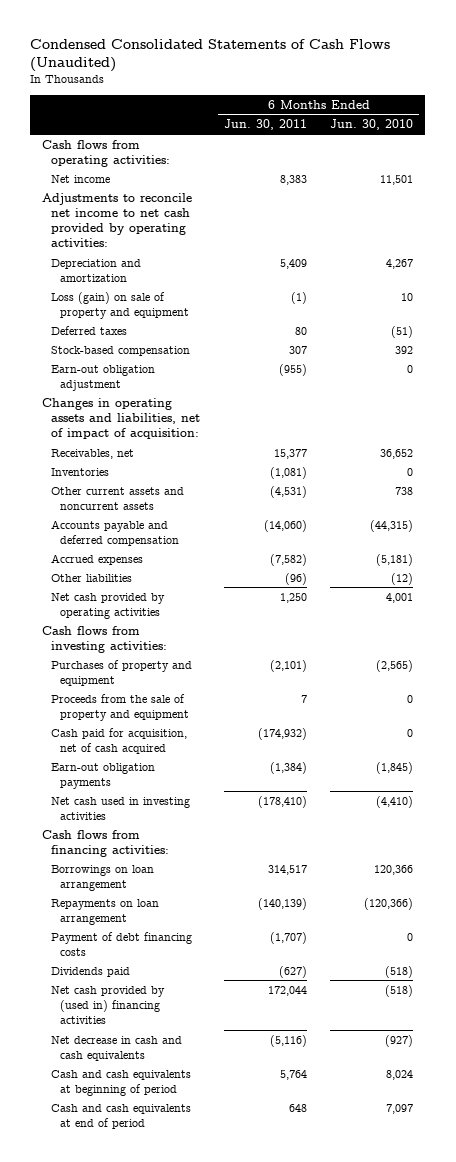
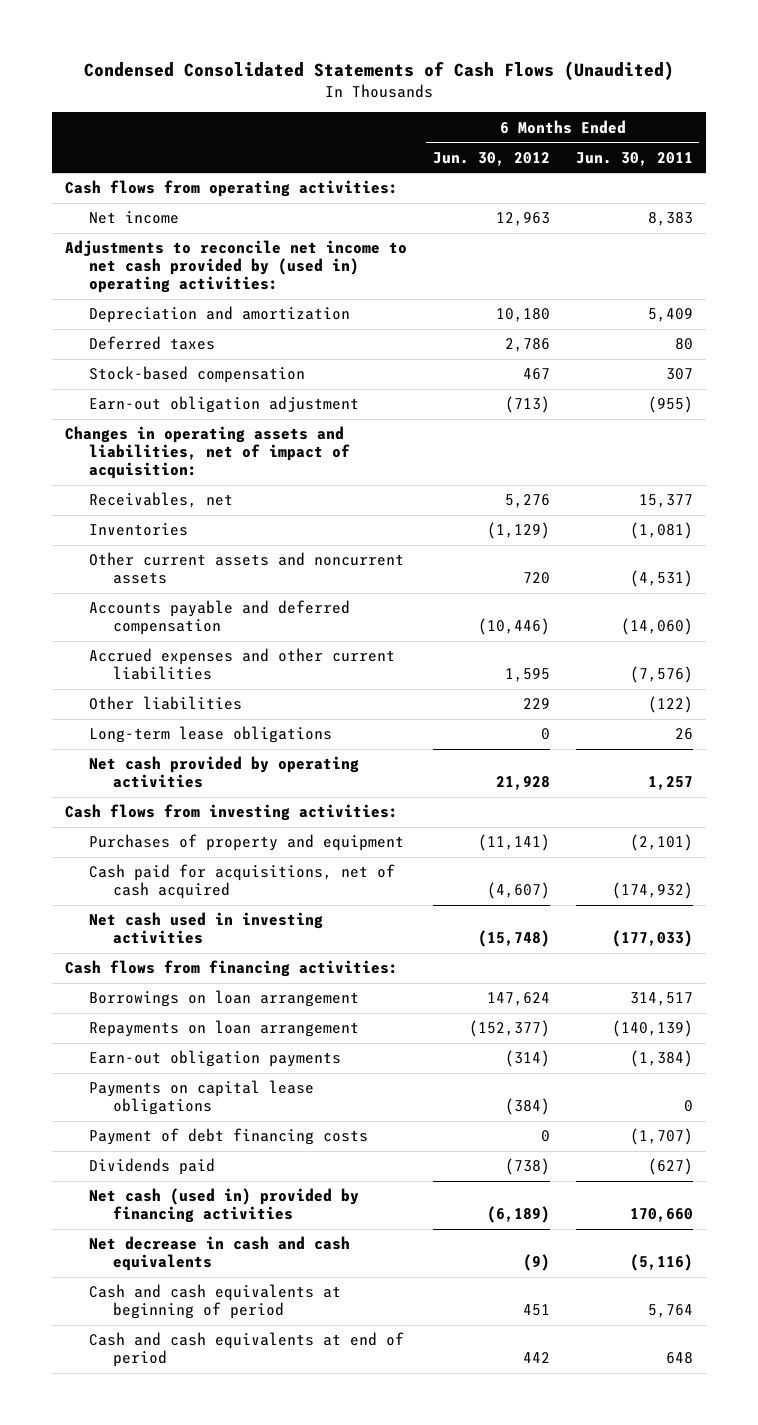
[330,119,414,131] Jun. 30, 2010 -> none
none -> [432,151,550,166] Jun. 30, 2012
[42,192,193,247] Adjustments to reconcile net income to net cash provided by operating activities: -> [65,240,408,294] Adjustments to reconcile net income to net cash provided by (used in) operating activities:
[51,291,189,319] Loss (gain) on sale of property and equipment -> none
[51,553,144,565] Accrued expenses -> [89,648,396,681] Accrued expenses and other current liabilities
[269,553,307,566] (7,582) -> [629,666,693,684] (7,576)
[284,572,307,585] (96) -> [647,696,693,714] (122)
none -> [89,726,333,744] Long-term lease obligations
[279,592,307,603] 1,250 -> [647,776,693,791] 1,257
[51,693,189,721] Proceeds from the sale of property and equipment -> none
[51,727,188,754] Cash paid for acquisition, net of cash acquired -> [89,864,396,900] Cash paid for acquisitions, net of cash acquired
[257,795,307,808] (178,410) -> [611,930,693,948] (177,033)
[51,762,156,789] Earn-out obligation payments -> [89,1050,342,1068] Earn-out obligation payments
none -> [89,1080,315,1116] Payments on capital lease obligations
[51,985,166,1024] Net cash provided by (used in) financing activities -> [89,1188,360,1224] Net cash (used in) provided by financing activities
[267,985,307,996] 172,044 -> [629,1208,693,1223] 170,660

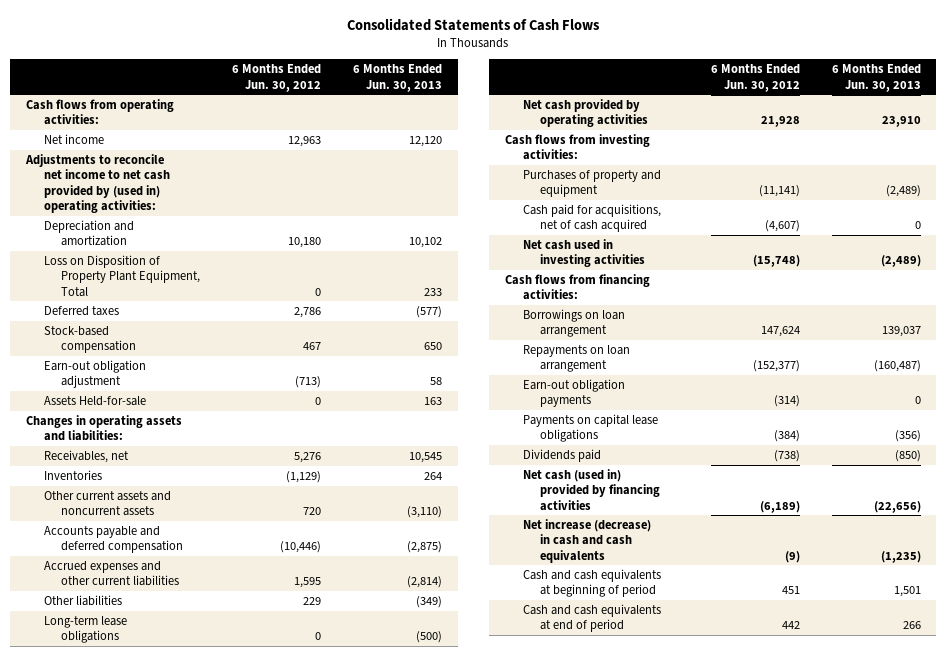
[83,60,674,80] Condensed Consolidated Statements of Cash Flows (Unaudited) -> [347,17,601,31] Consolidated Statements of Cash Flows
[575,151,693,166] Jun. 30, 2011 -> none
none -> [352,64,442,92] 6 Months Ended Jun. 30, 2013
none -> [43,255,201,297] Loss on Disposition of Property Plant Equipment, Total
none -> [43,396,146,407] Assets Held-for-sale
[65,426,351,480] Changes in operating assets and liabilities, net of impact of acquisition: -> [26,415,183,442] Changes in operating assets and liabilities:
[89,1128,369,1146] Payment of debt financing costs -> none
[89,1236,351,1272] Net decrease in cash and cash equivalents -> [522,519,651,563] Net increase (decrease) in cash and cash equivalents

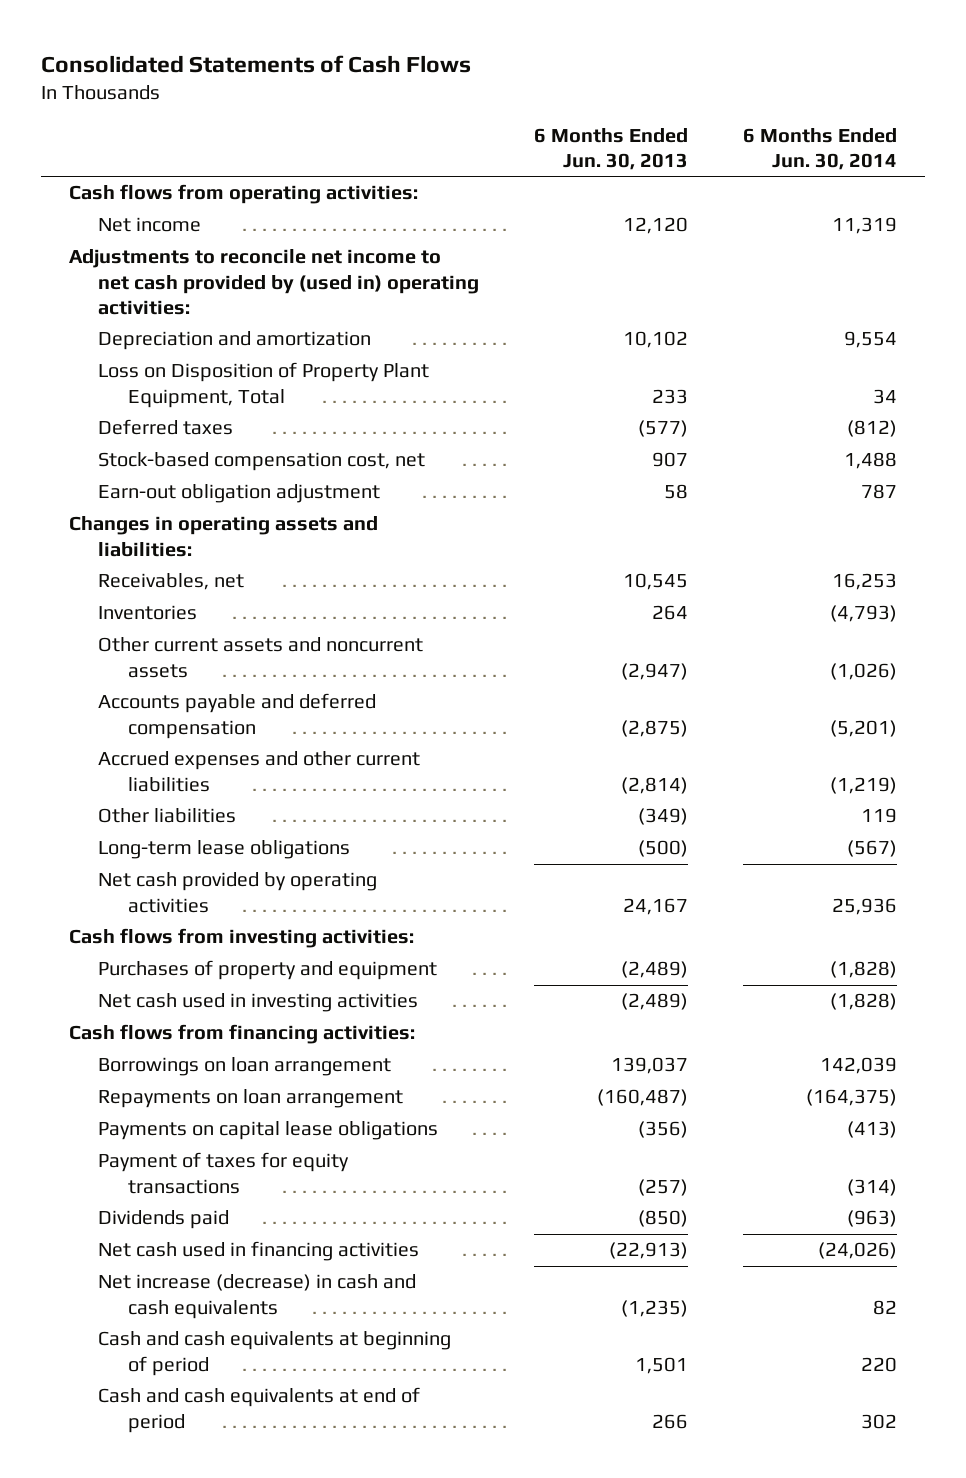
[232,64,322,92] 6 Months Ended Jun. 30, 2012 -> none
none -> [743,127,898,170] 6 Months Ended Jun. 30, 2014
[43,326,137,354] Stock-based compensation -> [98,452,426,472] Stock-based compensation cost, net
[423,342,442,351] 650 -> [652,452,689,468] 907
[43,396,146,407] Assets Held-for-sale -> none
[406,506,442,519] (3,110) -> [621,662,689,680] (2,947)
[881,116,921,128] 23,910 -> [623,897,689,915] 24,167
[522,204,661,233] Cash paid for acquisitions, net of cash acquired -> none
[522,379,625,408] Earn-out obligation payments -> none
none -> [98,1152,350,1194] Payment of taxes for equity transactions
[522,469,661,511] Net cash (used in) provided by financing activities -> [98,1241,420,1262] Net cash used in financing activities
[873,500,921,513] (22,656) -> [609,1242,689,1260] (22,913)

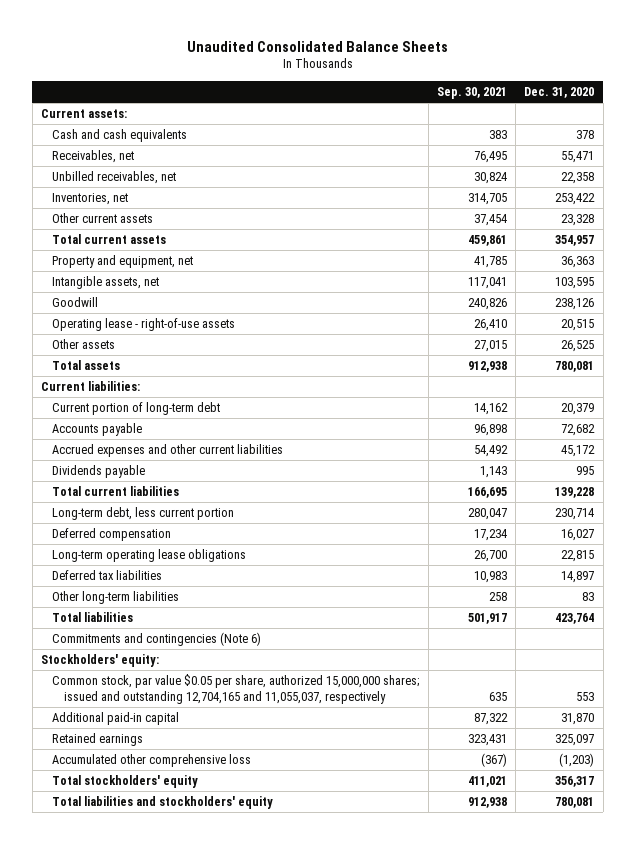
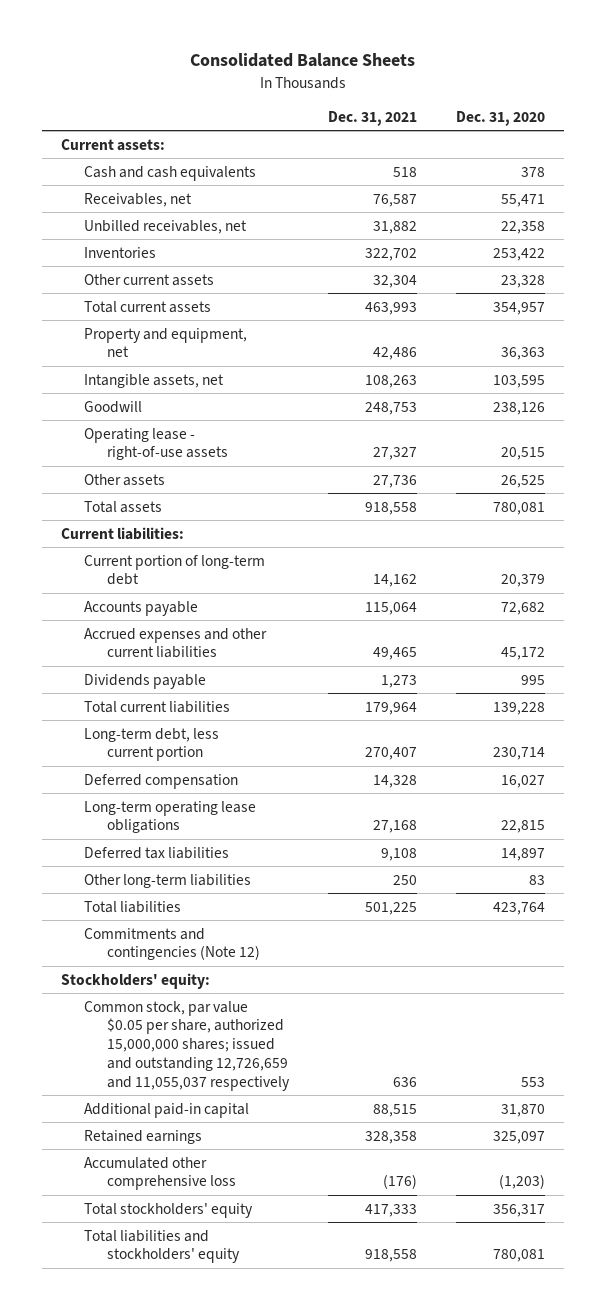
[186,40,448,52] Unaudited Consolidated Balance Sheets -> [190,53,416,68] Consolidated Balance Sheets
[436,86,507,99] Sep. 30, 2021 -> none
none -> [327,110,417,126] Dec. 31, 2021
[52,193,129,206] Inventories, net -> [84,246,157,258] Inventories
[52,632,262,647] Commitments and contingencies (Note 6) -> [84,927,261,961] Commitments and contingencies (Note 12)
[52,674,420,704] Common stock, par value $0.05 per share, authorized 15,000,000 shares; issued and outstanding 12,704,165 and 11,055,037, respectively -> [84,1000,291,1091] Common stock, par value $0.05 per share, authorized 15,000,000 shares; issued and outstanding 12,726,659 and 11,055,037 respectively

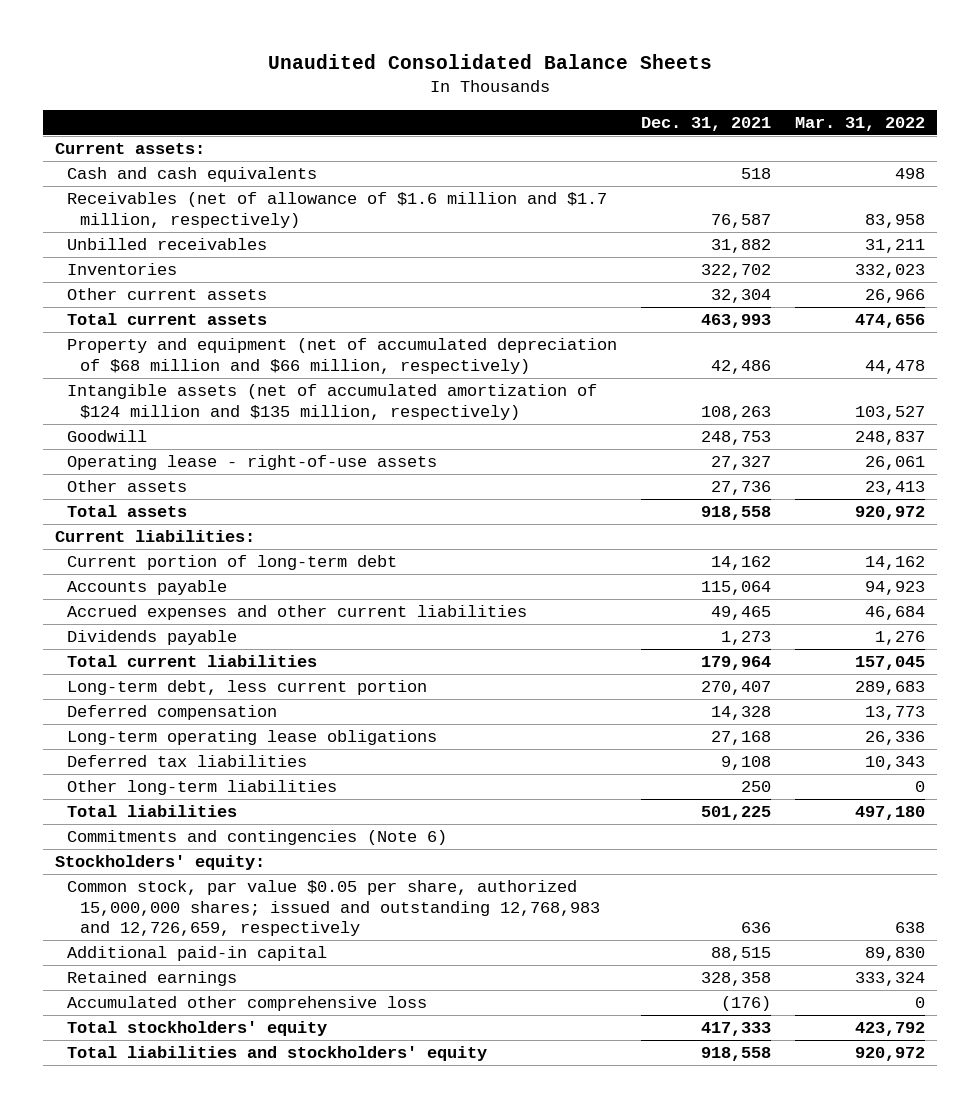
[190,53,416,68] Consolidated Balance Sheets -> [267,54,712,70] Unaudited Consolidated Balance Sheets
[455,110,545,126] Dec. 31, 2020 -> none
none -> [794,116,925,131] Mar. 31, 2022
[84,192,193,207] Receivables, net -> [67,192,608,228] Receivables (net of allowance of $1.6 million and $1.7 million, respectively)
[84,219,248,234] Unbilled receivables, net -> [67,238,268,251] Unbilled receivables
[84,327,248,358] Property and equipment, net -> [67,338,618,374] Property and equipment (net of accumulated depreciation of $68 million and $66 million, respectively)
[84,373,225,388] Intangible assets, net -> [67,384,598,420] Intangible assets (net of accumulated amortization of $124 million and $135 million, respectively)
[84,927,261,961] Commitments and contingencies (Note 12) -> [67,830,448,846] Commitments and contingencies (Note 6)
[84,1000,291,1091] Common stock, par value $0.05 per share, authorized 15,000,000 shares; issued and outstanding 12,726,659 and 11,055,037 respectively -> [67,880,601,937] Common stock, par value $0.05 per share, authorized 15,000,000 shares; issued and outstanding 12,768,983 and 12,726,659, respectively

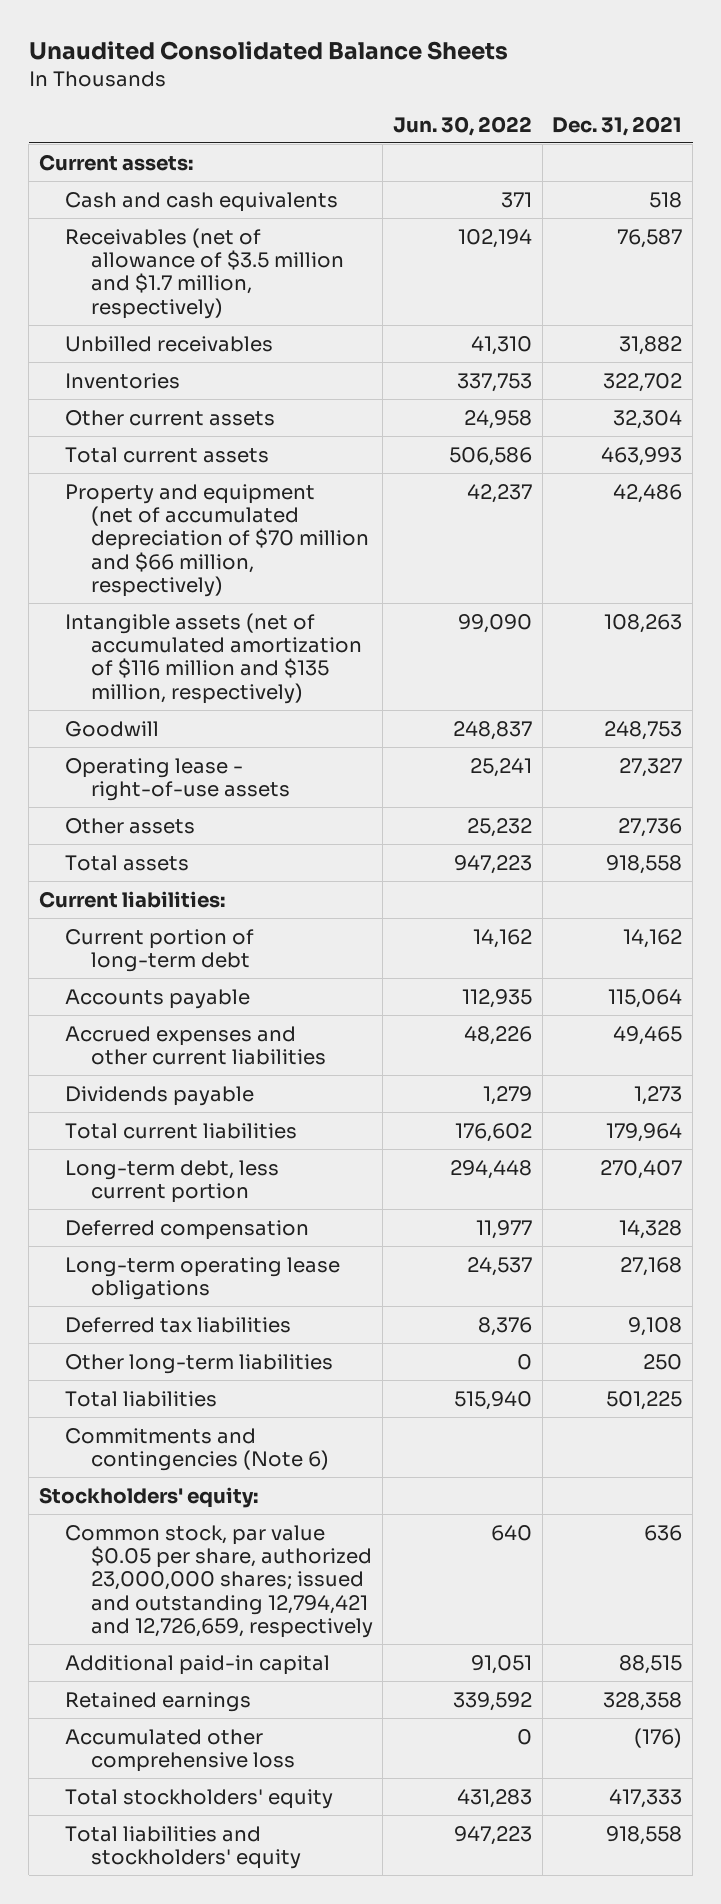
[794,116,925,131] Mar. 31, 2022 -> none
none -> [393,115,533,136] Jun. 30, 2022
[67,192,608,228] Receivables (net of allowance of $1.6 million and $1.7 million, respectively) -> [64,227,344,319] Receivables (net of allowance of $3.5 million and $1.7 million, respectively)
[67,338,618,374] Property and equipment (net of accumulated depreciation of $68 million and $66 million, respectively) -> [64,483,369,597] Property and equipment (net of accumulated depreciation of $70 million and $66 million, respectively)
[67,384,598,420] Intangible assets (net of accumulated amortization of $124 million and $135 million, respectively) -> [64,612,362,704] Intangible assets (net of accumulated amortization of $116 million and $135 million, respectively)
[67,880,601,937] Common stock, par value $0.05 per share, authorized 15,000,000 shares; issued and outstanding 12,768,983 and 12,726,659, respectively -> [64,1524,373,1638] Common stock, par value $0.05 per share, authorized 23,000,000 shares; issued and outstanding 12,794,421 and 12,726,659, respectively

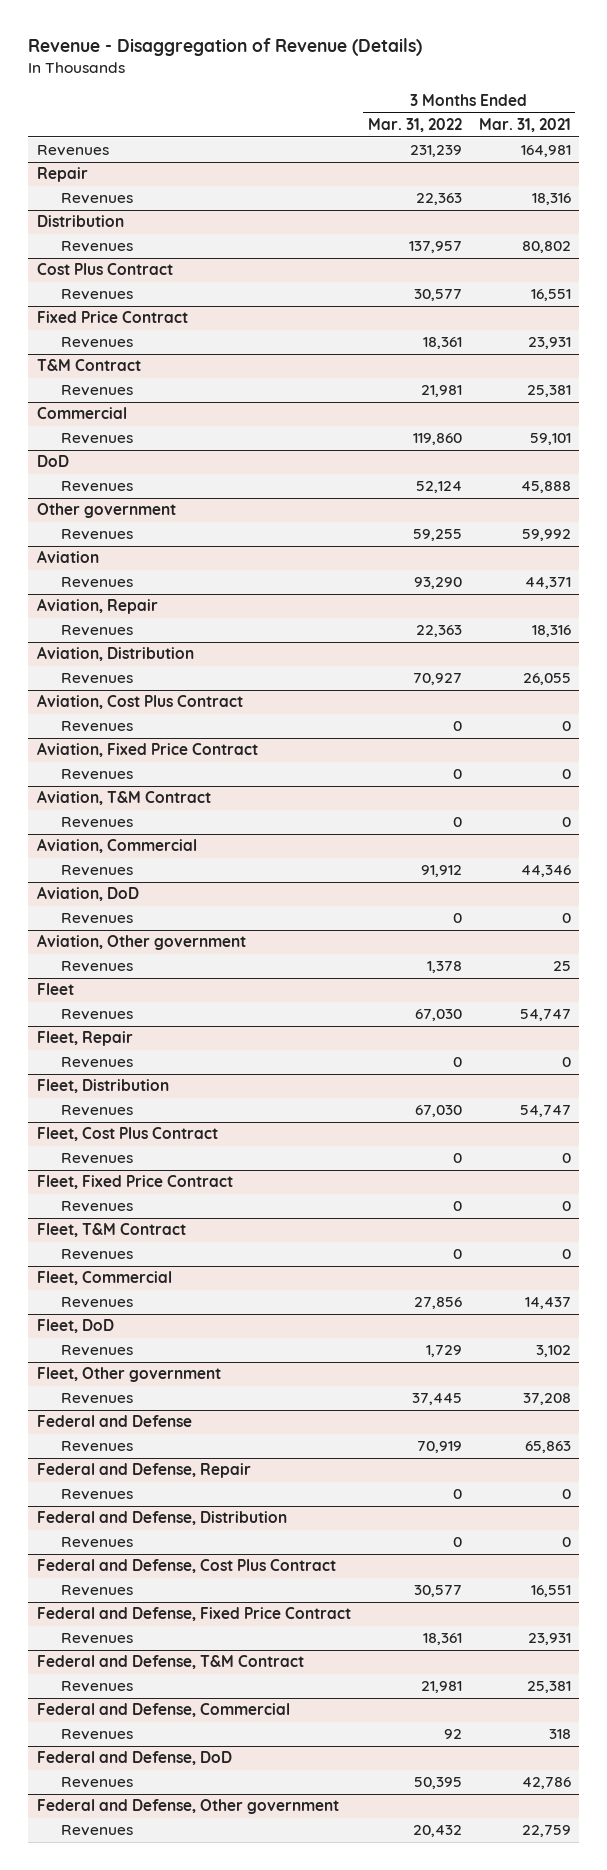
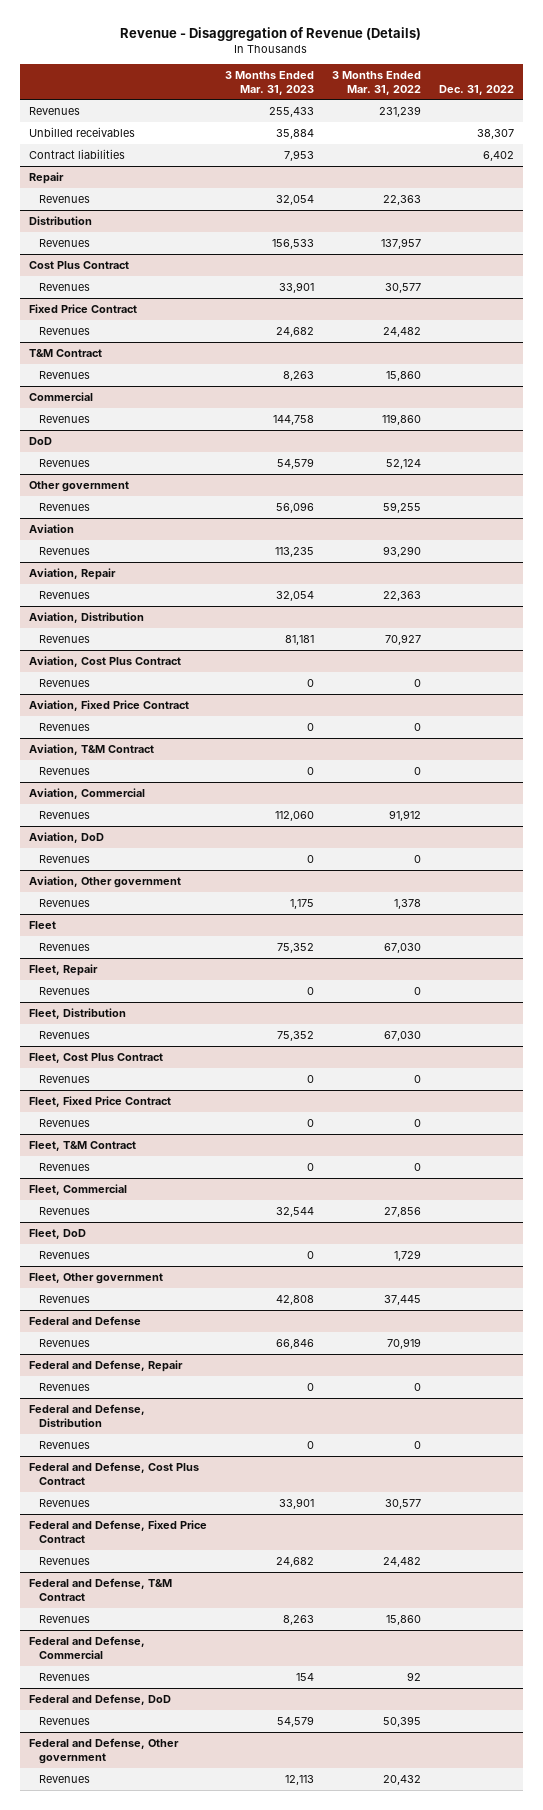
[478,117,571,132] Mar. 31, 2021 -> none
none -> [225,70,315,95] 3 Months Ended Mar. 31, 2023
none -> [438,84,514,95] Dec. 31, 2022
none -> [29,126,136,137] Unbilled receivables
none -> [29,148,126,159] Contract liabilities
[422,337,462,350] 18,361 -> [382,326,421,337] 24,482
[420,385,462,398] 21,981 -> [385,370,421,381] 15,860
[422,1633,462,1646] 18,361 -> [382,1556,421,1567] 24,482
[420,1681,462,1694] 21,981 -> [385,1614,421,1625] 15,860

